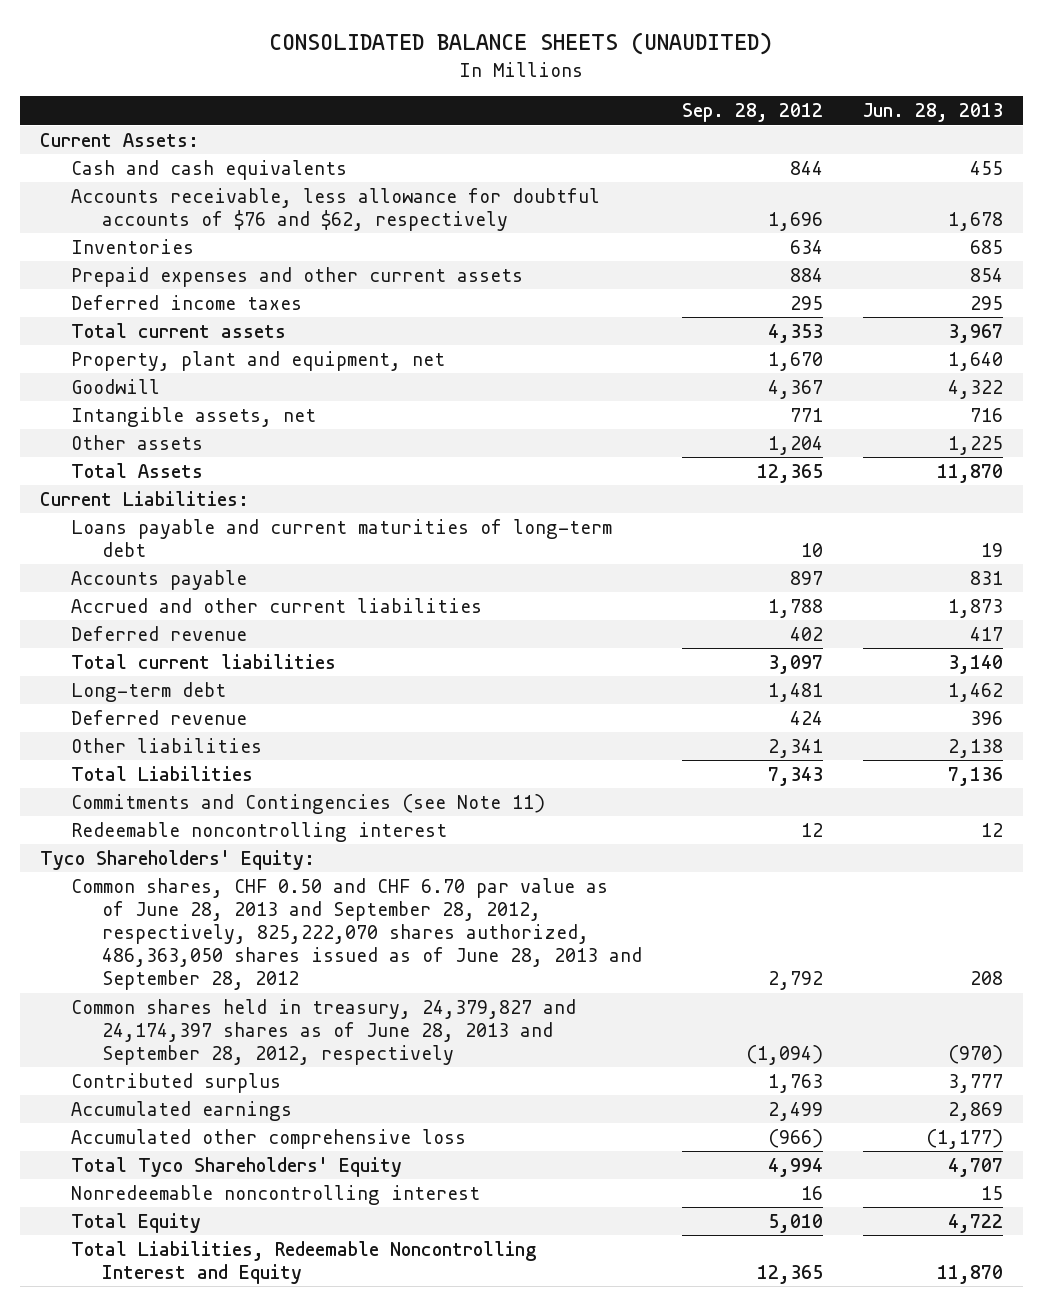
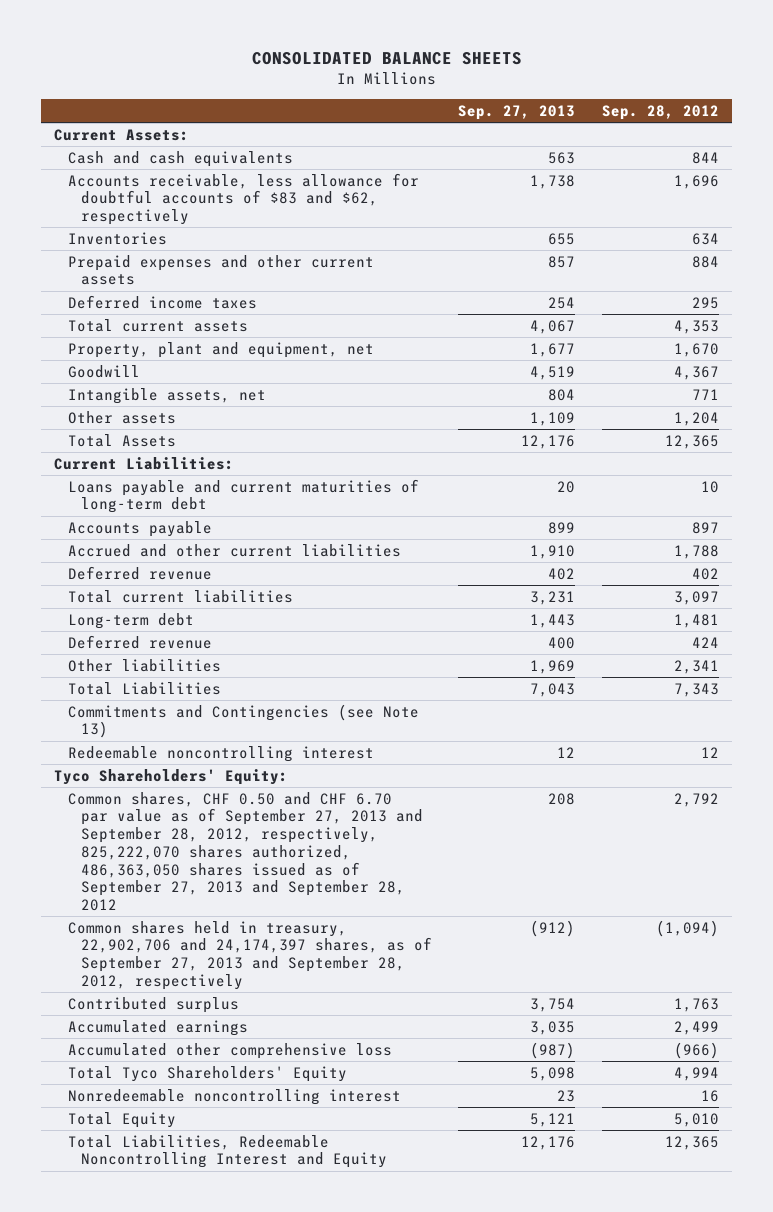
[269,32,773,56] CONSOLIDATED BALANCE SHEETS (UNAUDITED) -> [251,52,522,66] CONSOLIDATED BALANCE SHEETS
[863,103,1004,123] Jun. 28, 2013 -> none
none -> [458,104,576,120] Sep. 27, 2013
[71,187,601,232] Accounts receivable, less allowance for doubtful accounts of $76 and $62, respectively -> [67,172,419,226] Accounts receivable, less allowance for doubtful accounts of $83 and $62, respectively
[71,793,546,814] Commitments and Contingencies (see Note 11) -> [67,703,419,739] Commitments and Contingencies (see Note 13)
[71,877,643,991] Common shares, CHF 0.50 and CHF 6.70 par value as of June 28, 2013 and September 28, 2012, respectively, 825,222,070 shares authorized, 486,363,050 shares issued as of June 28, 2013 and September 28, 2012 -> [67,791,424,912] Common shares, CHF 0.50 and CHF 6.70 par value as of September 27, 2013 and September 28, 2012, respectively, 825,222,070 shares authorized, 486,363,050 shares issued as of September 27, 2013 and September 28, 2012
[71,998,577,1066] Common shares held in treasury, 24,379,827 and 24,174,397 shares as of June 28, 2013 and September 28, 2012, respectively -> [67,920,433,990] Common shares held in treasury, 22,902,706 and 24,174,397 shares, as of September 27, 2013 and September 28, 2012, respectively

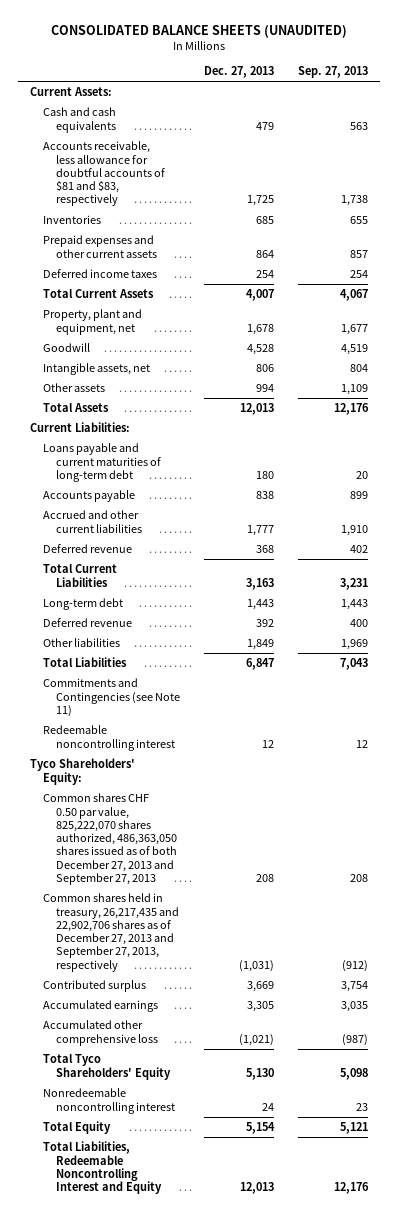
[251,52,522,66] CONSOLIDATED BALANCE SHEETS -> [50,24,347,38] CONSOLIDATED BALANCE SHEETS (UNAUDITED)
[601,104,719,120] Sep. 28, 2012 -> none
none -> [204,66,275,79] Dec. 27, 2013
[67,172,419,226] Accounts receivable, less allowance for doubtful accounts of $83 and $62, respectively -> [43,141,166,207] Accounts receivable, less allowance for doubtful accounts of $81 and $83, respectively
[67,318,248,332] Total current assets -> [43,289,155,299] Total Current Assets
[67,589,293,603] Total current liabilities -> [43,564,118,587] Total Current Liabilities
[67,703,419,739] Commitments and Contingencies (see Note 13) -> [43,678,181,717] Commitments and Contingencies (see Note 11)
[67,791,424,912] Common shares, CHF 0.50 and CHF 6.70 par value as of September 27, 2013 and September 28, 2012, respectively, 825,222,070 shares authorized, 486,363,050 shares issued as of September 27, 2013 and September 28, 2012 -> [43,793,178,886] Common shares CHF 0.50 par value, 825,222,070 shares authorized, 486,363,050 shares issued as of both December 27, 2013 and September 27, 2013
[67,920,433,990] Common shares held in treasury, 22,902,706 and 24,174,397 shares, as of September 27, 2013 and September 28, 2012, respectively -> [43,893,180,972] Common shares held in treasury, 26,217,435 and 22,902,706 shares as of December 27, 2013 and September 27, 2013, respectively

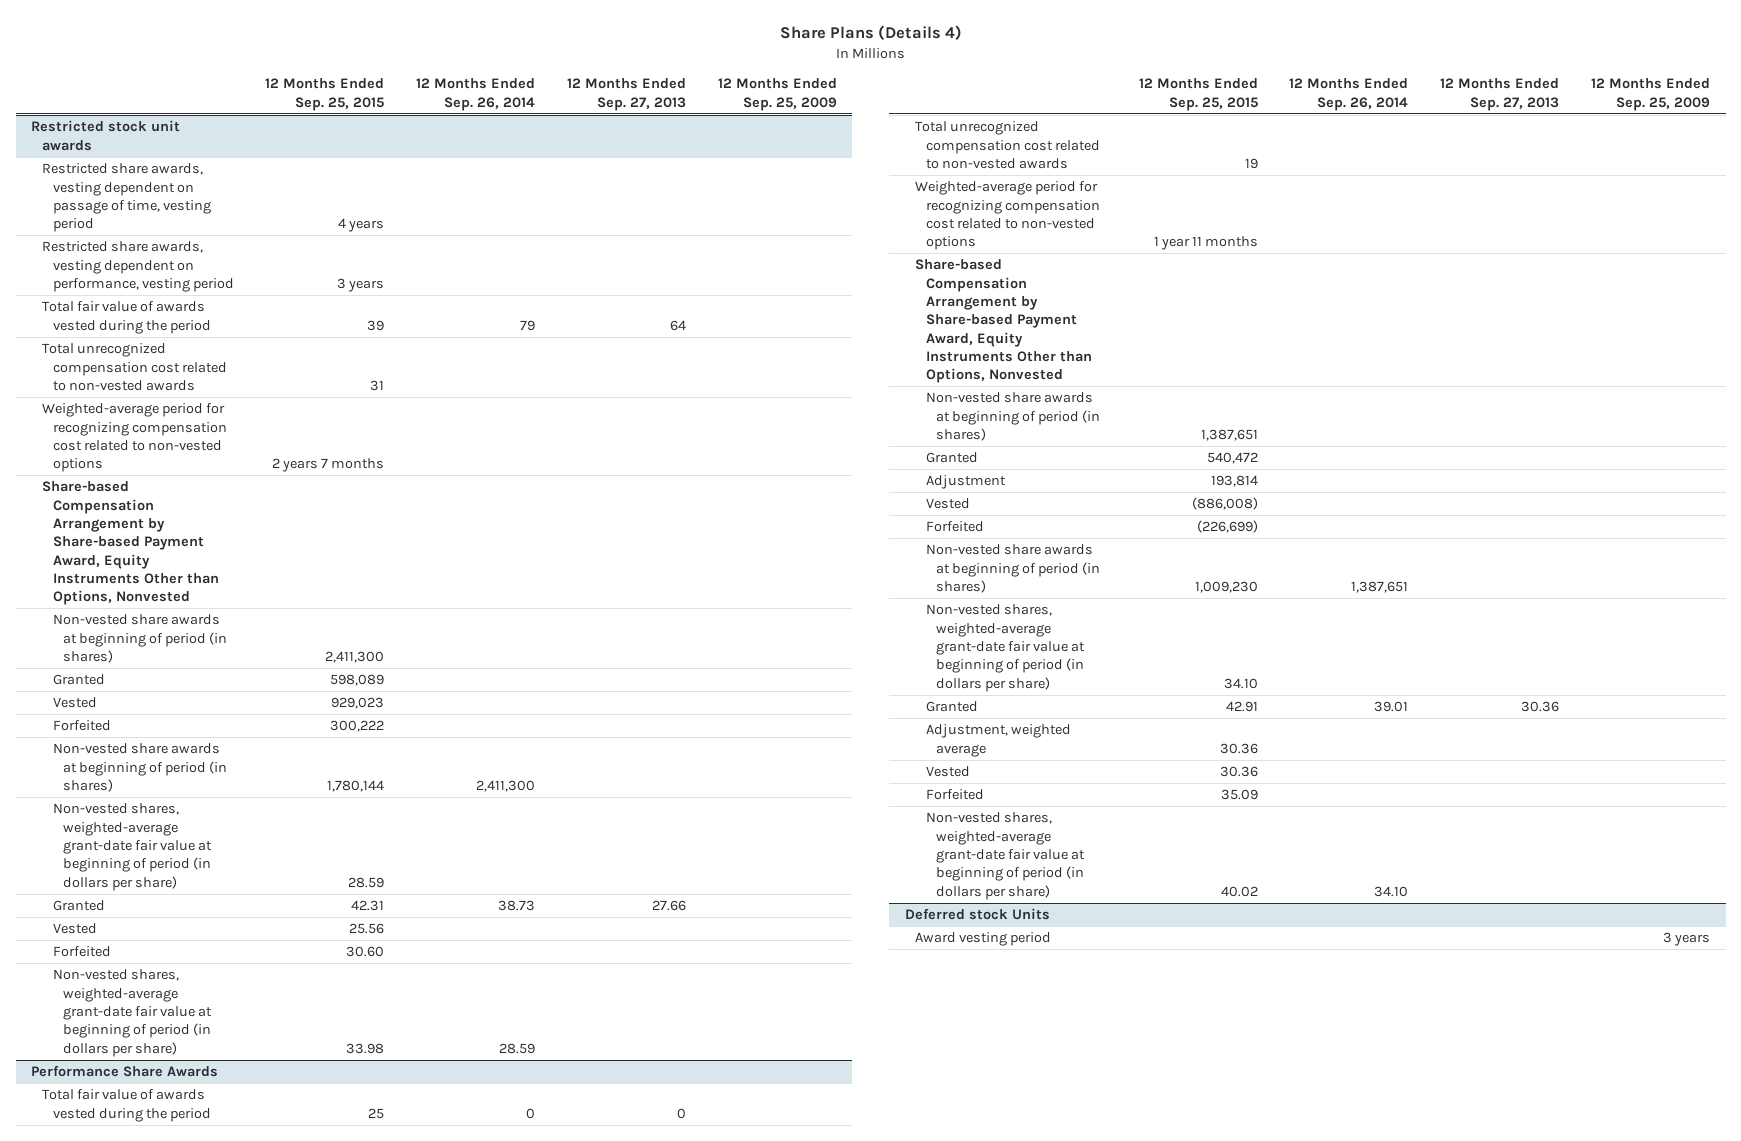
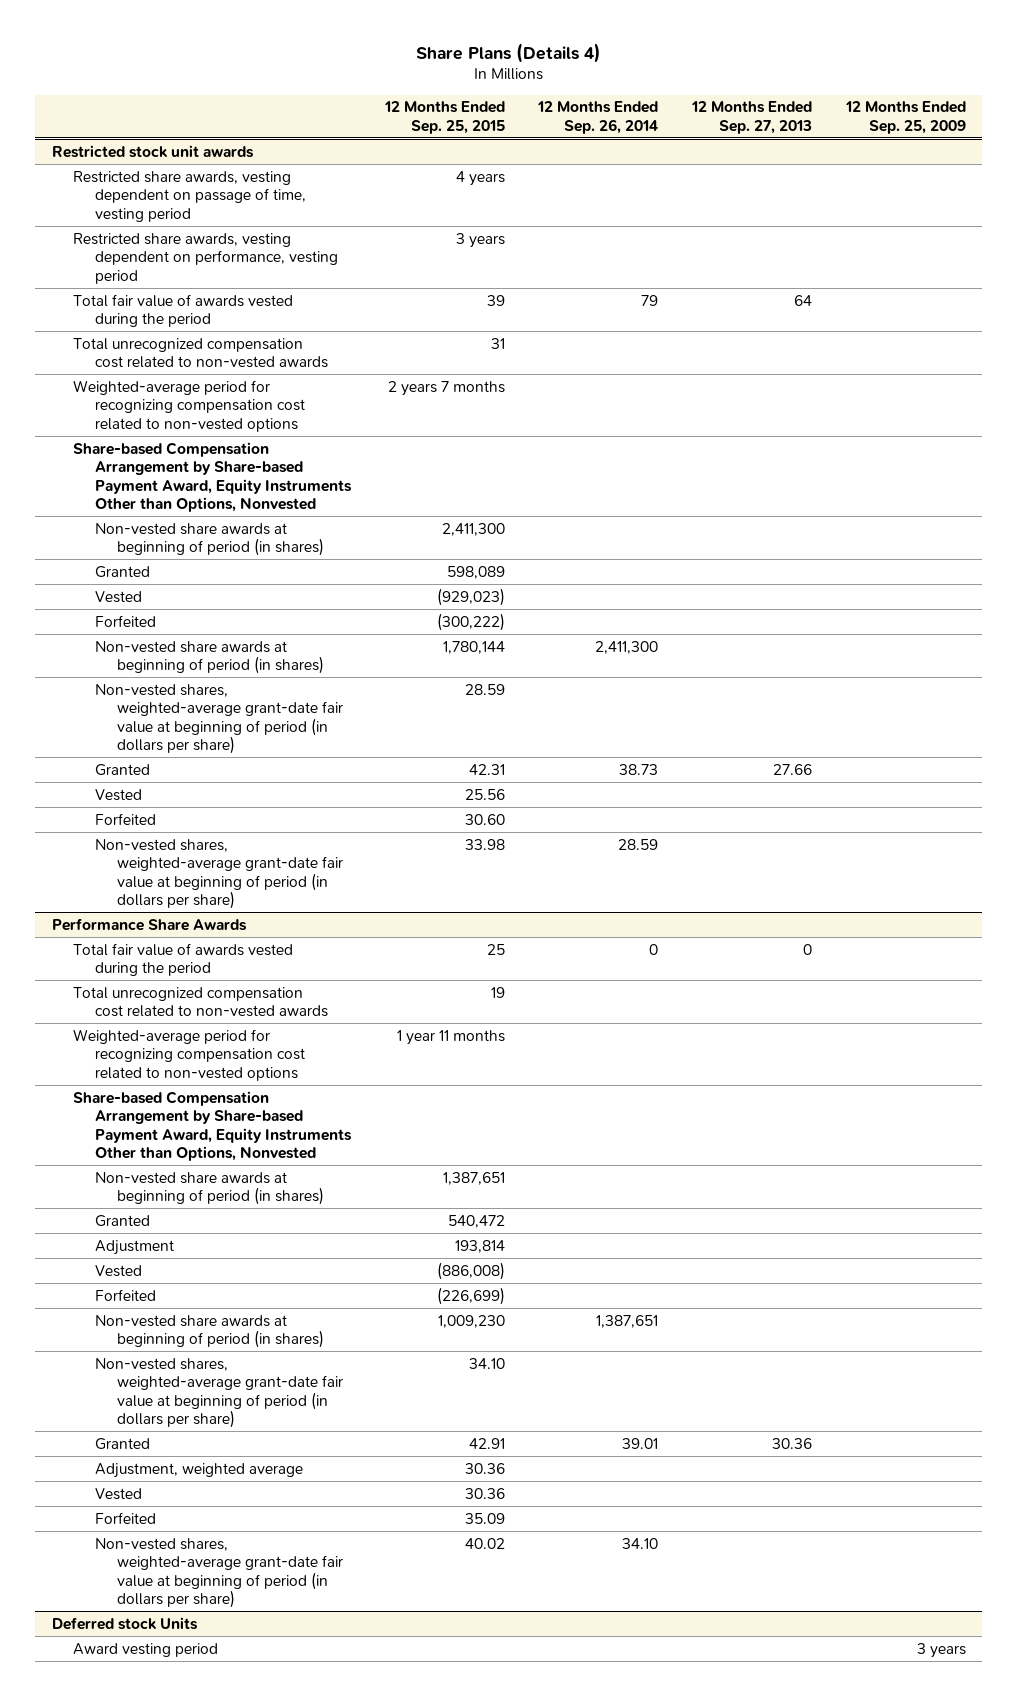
[331,697,385,710] 929,023 -> [436,587,505,606] (929,023)
[330,720,385,733] 300,222 -> [436,612,505,631] (300,222)

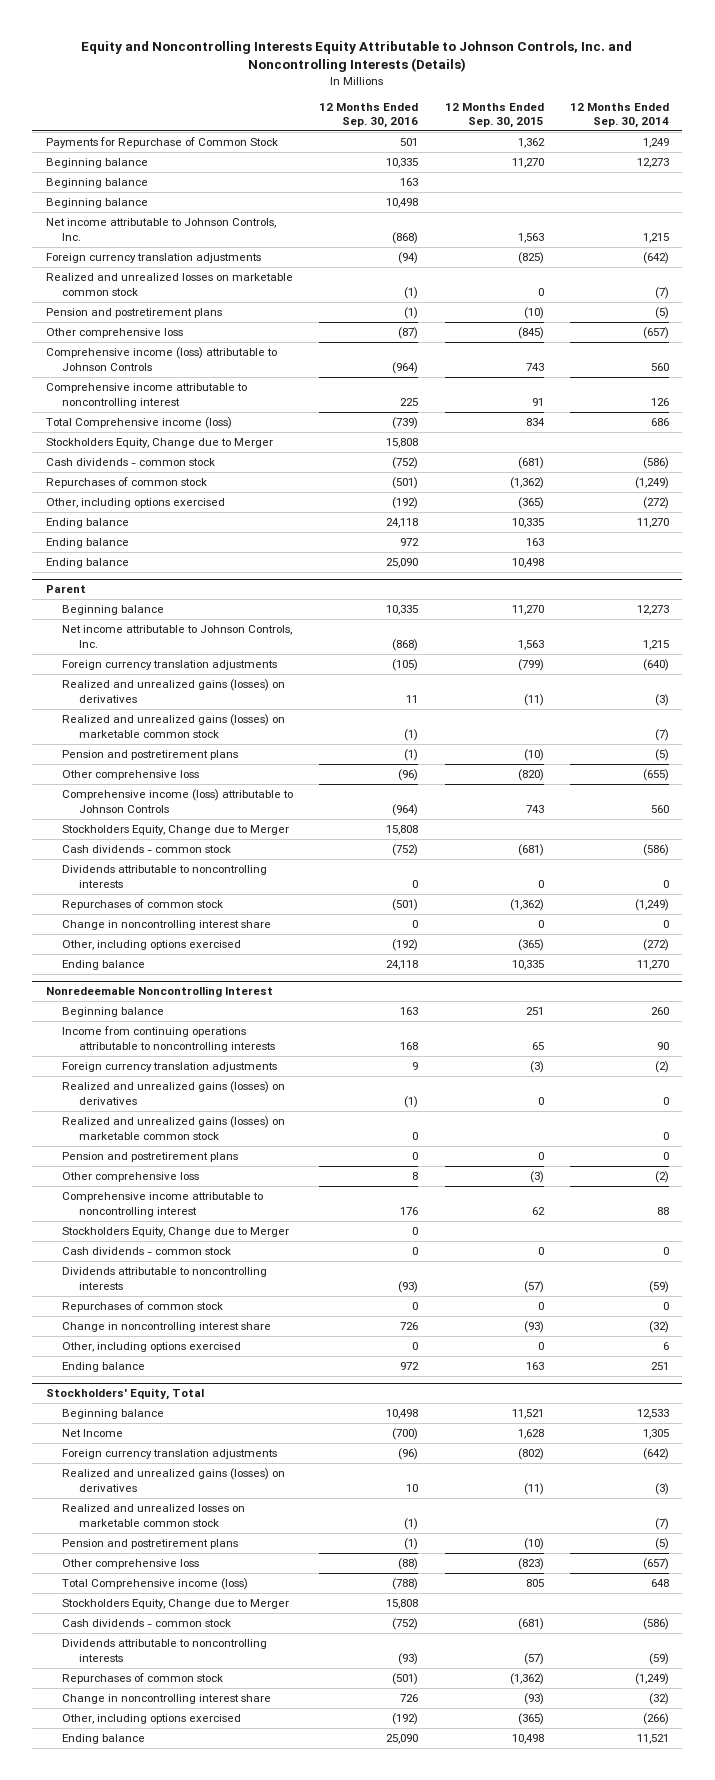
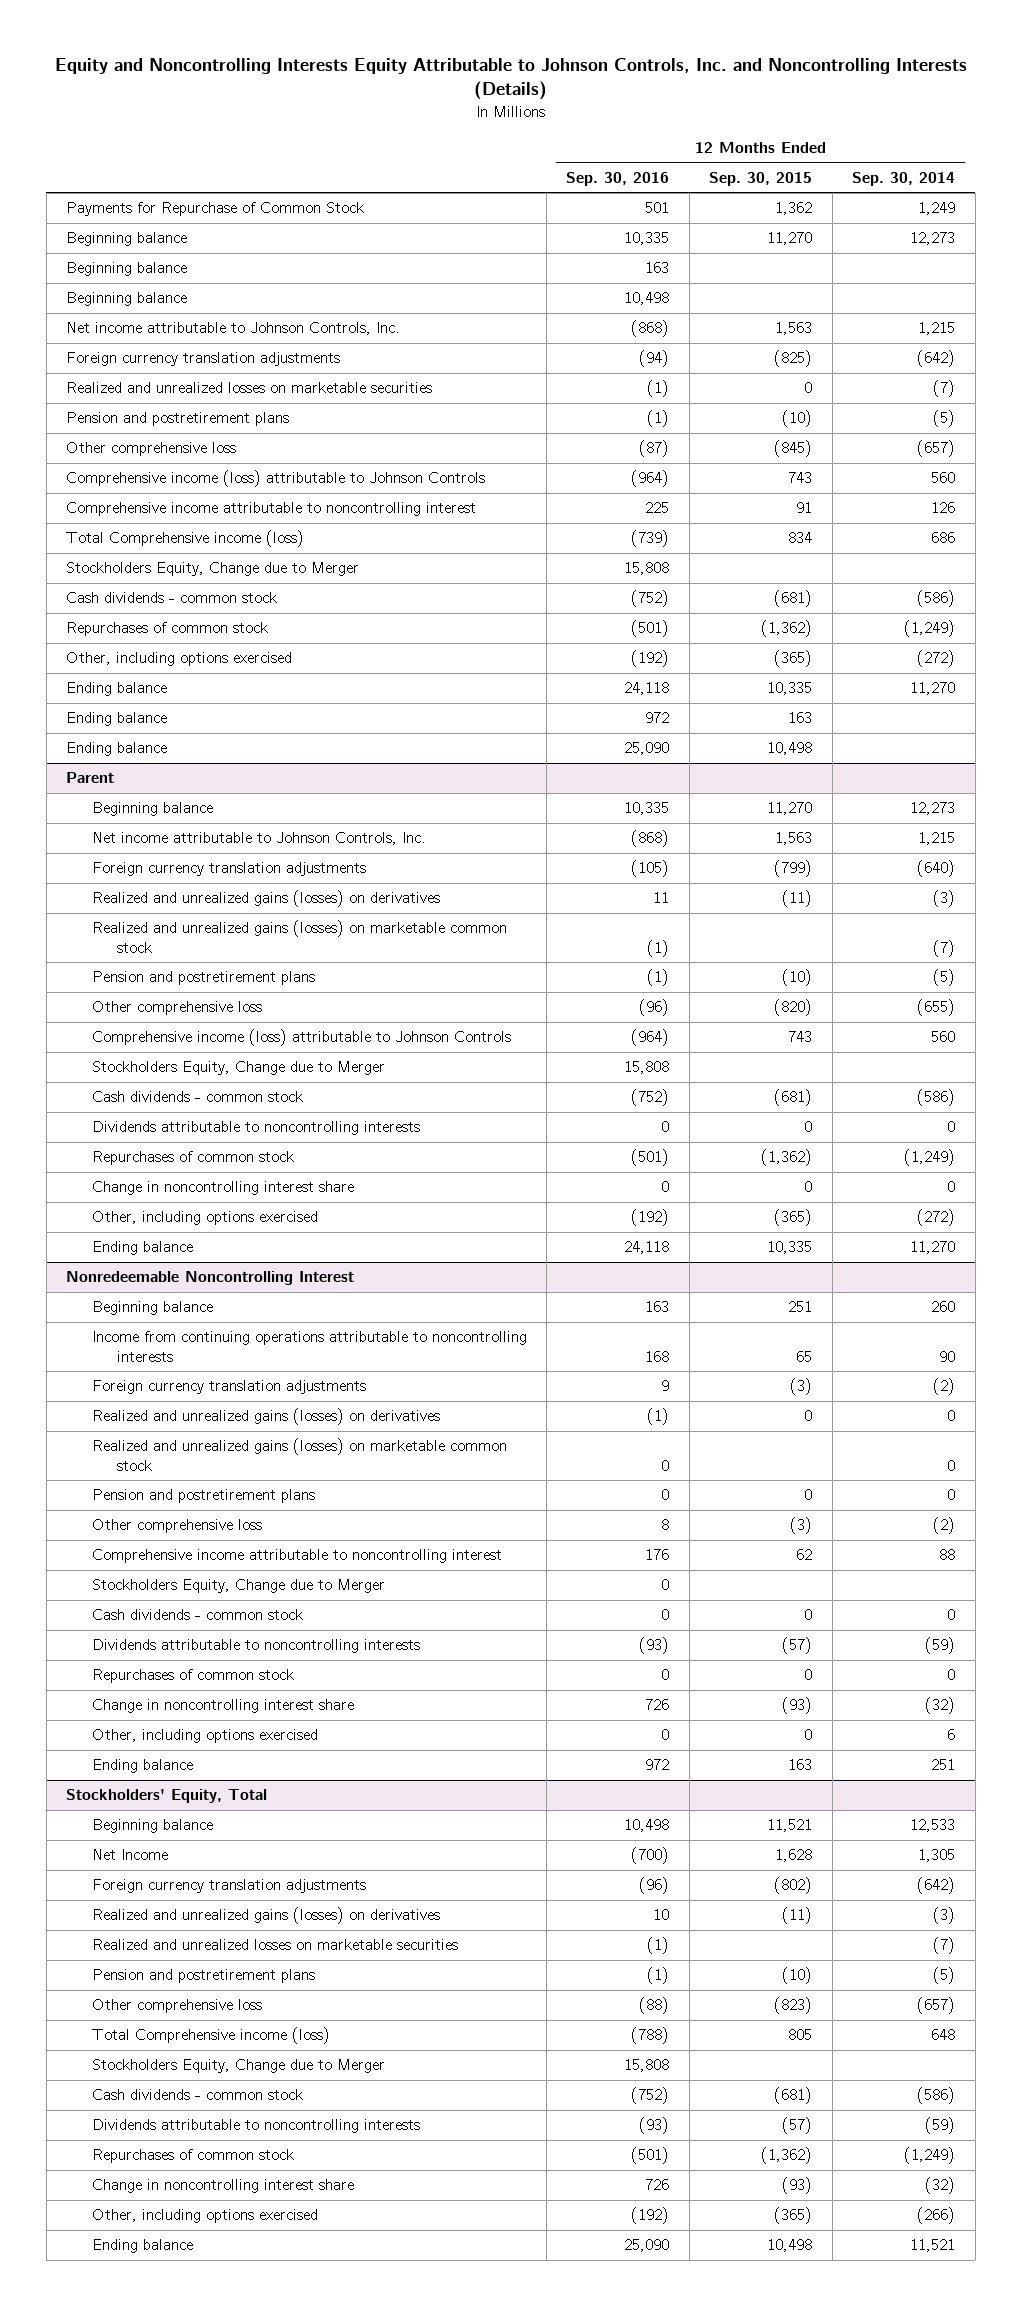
[45,273,293,296] Realized and unrealized losses on marketable common stock -> [66,382,433,394] Realized and unrealized losses on marketable securities
[62,1504,246,1527] Realized and unrealized losses on marketable common stock -> [91,1939,458,1951] Realized and unrealized losses on marketable securities

